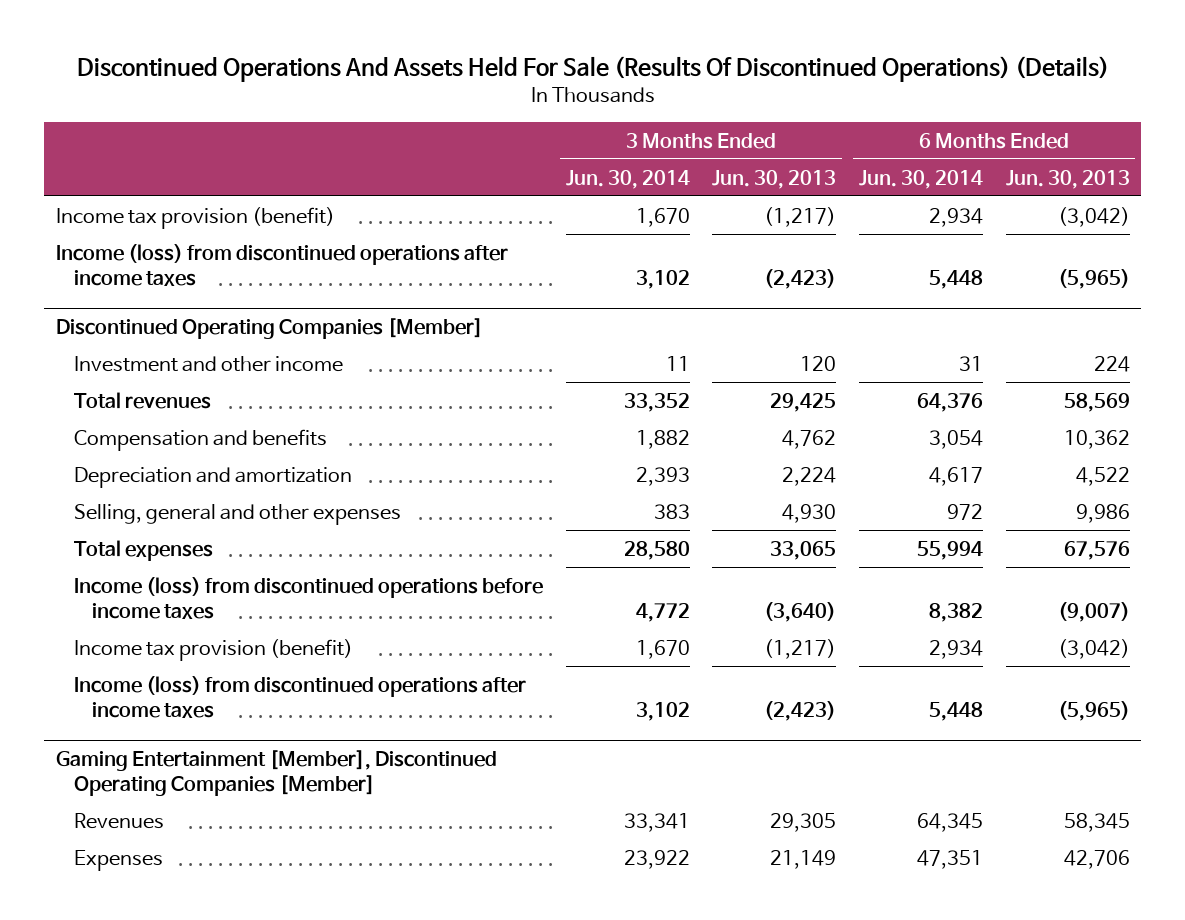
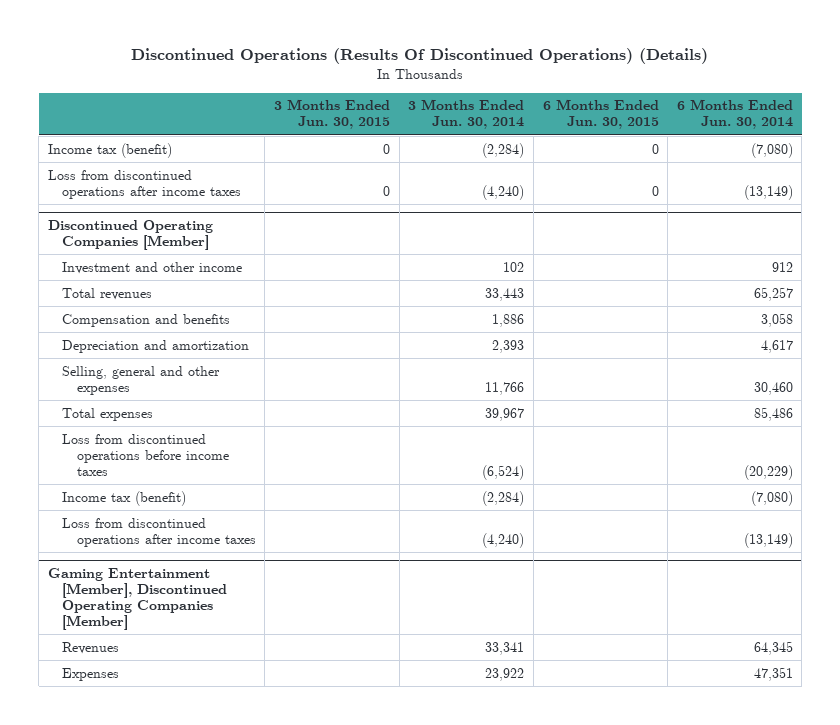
[76,56,1109,83] Discontinued Operations And Assets Held For Sale (Results Of Discontinued Operations) (Details) -> [131,48,709,65] Discontinued Operations (Results Of Discontinued Operations) (Details)
[712,169,837,189] Jun. 30, 2013 -> none
[1005,169,1130,189] Jun. 30, 2013 -> none
none -> [274,99,391,130] 3 Months Ended Jun. 30, 2015
none -> [542,99,659,130] 6 Months Ended Jun. 30, 2015
[55,206,335,229] Income tax provision (benefit) -> [47,142,172,158] Income tax (benefit)
[635,207,690,227] 1,670 -> [482,142,525,158] (2,284)
[928,207,983,227] 2,934 -> [750,142,793,158] (7,080)
[55,243,508,286] Income (loss) from discontinued operations after income taxes -> [47,169,242,199] Loss from discontinued operations after income taxes
[635,269,690,289] 3,102 -> [482,184,525,200] (4,240)
[928,269,983,289] 5,448 -> [743,184,793,200] (13,149)
[665,355,690,371] 11 -> [503,261,525,272] 102
[958,355,983,371] 31 -> [771,261,793,272] 912
[623,392,690,412] 33,352 -> [485,287,525,301] 33,443
[916,392,983,412] 64,376 -> [753,286,793,301] 65,257
[635,429,690,449] 1,882 -> [492,313,525,327] 1,886
[928,429,983,449] 3,054 -> [760,312,793,327] 3,058
[653,503,690,519] 383 -> [485,381,525,395] 11,766
[946,503,983,520] 972 -> [753,381,793,395] 30,460
[623,540,690,560] 28,580 -> [485,407,525,421] 39,967
[916,540,983,560] 55,994 -> [753,406,793,421] 85,486
[74,576,544,619] Income (loss) from discontinued operations before income taxes -> [62,433,229,476] Loss from discontinued operations before income taxes
[635,602,690,622] 4,772 -> [482,464,525,480] (6,524)
[928,602,983,622] 8,382 -> [743,464,793,480] (20,229)
[74,638,354,661] Income tax provision (benefit) -> [62,490,187,506] Income tax (benefit)
[635,639,690,659] 1,670 -> [482,490,525,506] (2,284)
[928,639,983,659] 2,934 -> [750,490,793,506] (7,080)
[74,675,527,718] Income (loss) from discontinued operations after income taxes -> [62,517,256,547] Loss from discontinued operations after income taxes
[635,701,690,721] 3,102 -> [482,532,525,548] (4,240)
[928,701,983,721] 5,448 -> [743,532,793,548] (13,149)

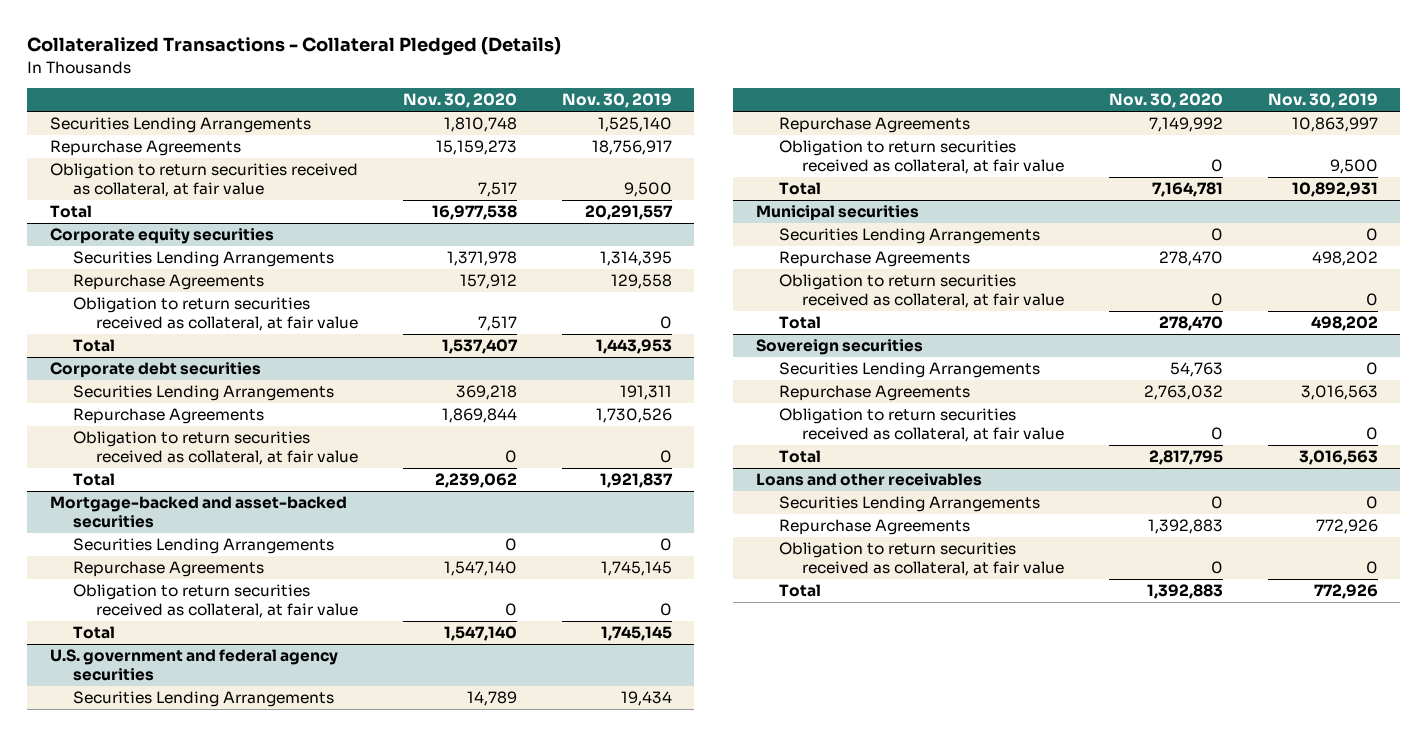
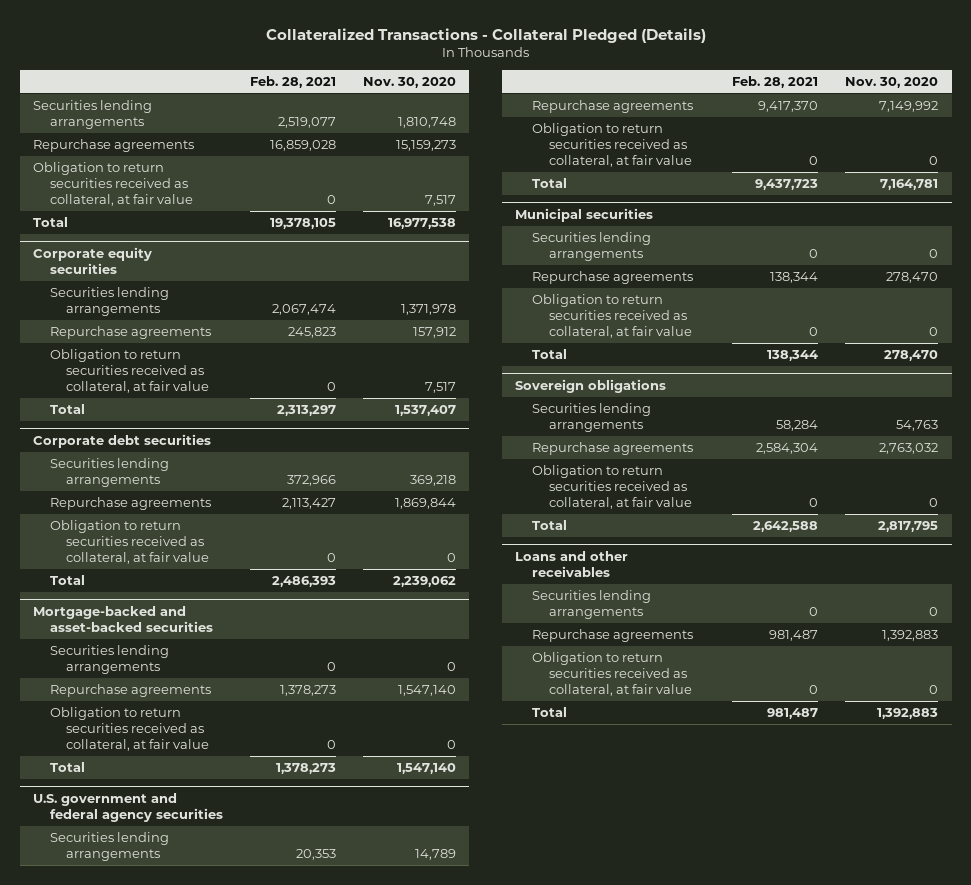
[561,93,672,109] Nov. 30, 2019 -> none
none -> [249,76,336,89] Feb. 28, 2021
[49,117,311,134] Securities Lending Arrangements -> [33,99,153,129] Securities lending arrangements
[49,140,241,157] Repurchase Agreements -> [33,138,195,152] Repurchase agreements
[72,251,334,268] Securities Lending Arrangements -> [49,286,169,316] Securities lending arrangements
[72,274,264,291] Repurchase Agreements -> [49,325,211,339] Repurchase agreements
[72,385,334,402] Securities Lending Arrangements -> [49,457,169,487] Securities lending arrangements
[72,408,264,425] Repurchase Agreements -> [49,496,211,510] Repurchase agreements
[72,538,334,555] Securities Lending Arrangements -> [49,644,169,674] Securities lending arrangements
[72,561,264,578] Repurchase Agreements -> [49,683,211,697] Repurchase agreements
[72,691,334,708] Securities Lending Arrangements -> [49,831,169,861] Securities lending arrangements
[778,117,970,134] Repurchase Agreements -> [531,99,693,113] Repurchase agreements
[778,228,1040,245] Securities Lending Arrangements -> [531,231,651,261] Securities lending arrangements
[778,251,970,268] Repurchase Agreements -> [531,270,693,284] Repurchase agreements
[755,339,923,356] Sovereign securities -> [515,378,667,393] Sovereign obligations
[778,362,1040,379] Securities Lending Arrangements -> [531,402,651,432] Securities lending arrangements
[778,385,970,402] Repurchase Agreements -> [531,441,693,455] Repurchase agreements
[778,496,1040,513] Securities Lending Arrangements -> [531,589,651,619] Securities lending arrangements
[778,519,970,536] Repurchase Agreements -> [531,628,693,642] Repurchase agreements

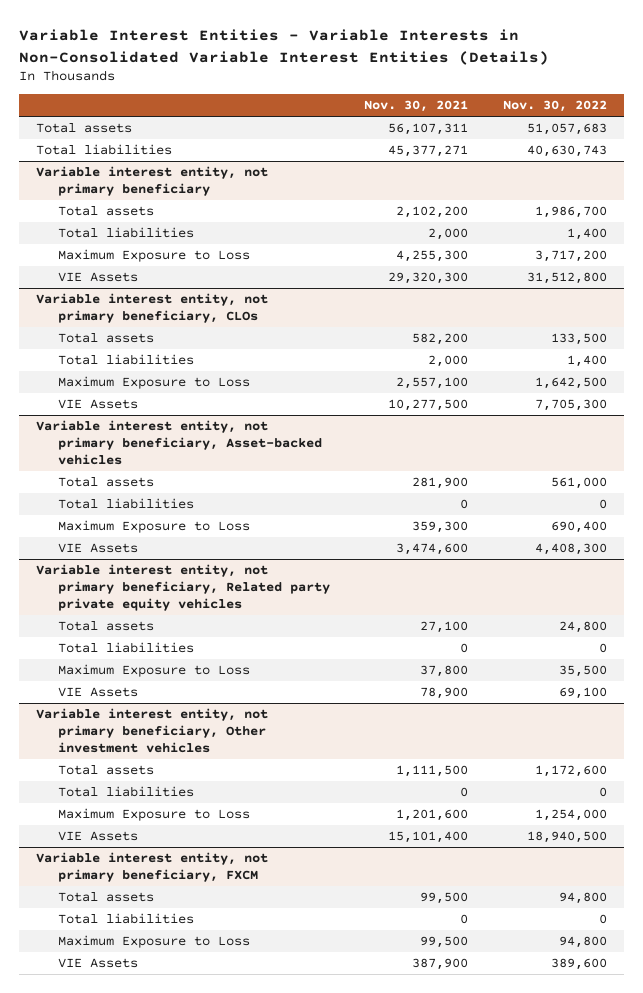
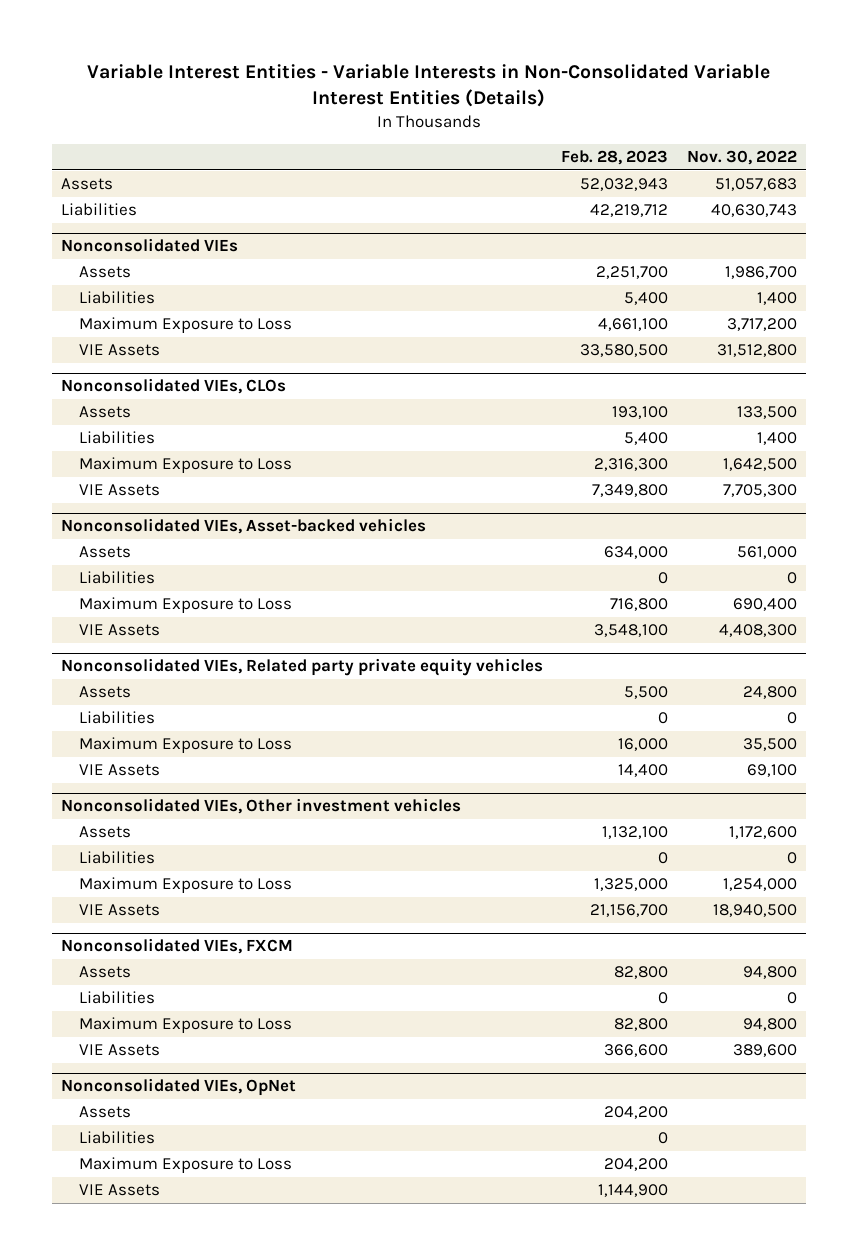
[364,100,469,113] Nov. 30, 2021 -> none
none -> [561,149,669,165] Feb. 28, 2023
[35,123,132,134] Total assets -> [60,178,113,191] Assets
[35,144,172,156] Total liabilities -> [60,203,137,217] Liabilities
[35,166,268,197] Variable interest entity, not primary beneficiary -> [60,238,238,253] Nonconsolidated VIEs
[57,206,154,217] Total assets -> [78,266,131,279] Assets
[57,227,194,239] Total liabilities -> [78,291,155,305] Liabilities
[35,293,268,324] Variable interest entity, not primary beneficiary, CLOs -> none
none -> [60,378,286,395] Nonconsolidated VIEs, CLOs
[57,333,154,344] Total assets -> [78,406,131,419] Assets
[57,354,194,366] Total liabilities -> [78,431,155,445] Liabilities
[35,420,322,466] Variable interest entity, not primary beneficiary, Asset-backed vehicles -> none
none -> [60,518,426,535] Nonconsolidated VIEs, Asset-backed vehicles
[57,477,154,488] Total assets -> [78,546,131,559] Assets
[57,498,194,510] Total liabilities -> [78,571,155,585] Liabilities
[35,564,330,612] Variable interest entity, not primary beneficiary, Related party private equity vehicles -> none
none -> [60,658,543,677] Nonconsolidated VIEs, Related party private equity vehicles
[57,621,154,632] Total assets -> [78,686,131,699] Assets
[57,642,194,654] Total liabilities -> [78,711,155,725] Liabilities
[35,708,268,754] Variable interest entity, not primary beneficiary, Other investment vehicles -> none
none -> [60,798,461,815] Nonconsolidated VIEs, Other investment vehicles
[57,765,154,776] Total assets -> [78,826,131,839] Assets
[57,786,194,798] Total liabilities -> [78,851,155,865] Liabilities
[35,852,268,883] Variable interest entity, not primary beneficiary, FXCM -> none
none -> [60,938,293,955] Nonconsolidated VIEs, FXCM
[57,892,154,903] Total assets -> [78,966,131,979] Assets
[57,913,194,925] Total liabilities -> [78,991,155,1005] Liabilities
none -> [60,1078,296,1097] Nonconsolidated VIEs, OpNet
none -> [78,1106,131,1119] Assets
none -> [78,1131,155,1145] Liabilities
none -> [78,1157,292,1174] Maximum Exposure to Loss
none -> [78,1184,160,1197] VIE Assets

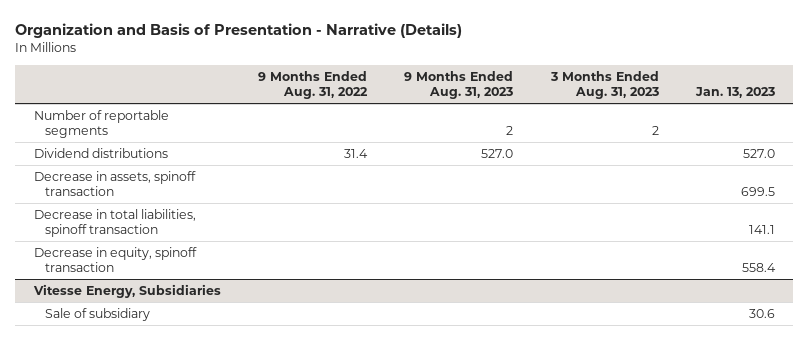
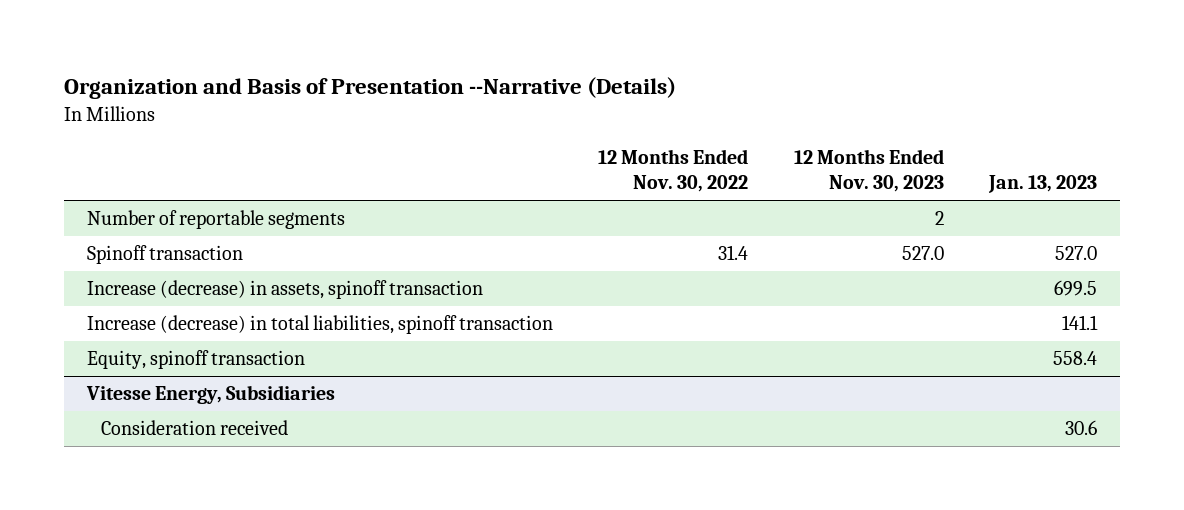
[15,22,463,38] Organization and Basis of Presentation - Narrative (Details) -> [63,77,676,100] Organization and Basis of Presentation --Narrative (Details)
[258,70,369,99] 9 Months Ended Aug. 31, 2022 -> none
[404,70,514,99] 9 Months Ended Aug. 31, 2023 -> none
[549,70,659,99] 3 Months Ended Aug. 31, 2023 -> none
none -> [598,149,749,193] 12 Months Ended Nov. 30, 2022
none -> [793,149,944,193] 12 Months Ended Nov. 30, 2023
[33,147,168,158] Dividend distributions -> [86,245,243,265] Spinoff transaction
[33,170,196,197] Decrease in assets, spinoff transaction -> [86,280,483,300] Increase (decrease) in assets, spinoff transaction
[33,208,196,238] Decrease in total liabilities, spinoff transaction -> [86,315,553,335] Increase (decrease) in total liabilities, spinoff transaction
[33,246,197,273] Decrease in equity, spinoff transaction -> [86,350,305,370] Equity, spinoff transaction
[45,307,151,321] Sale of subsidiary -> [101,420,289,436] Consideration received

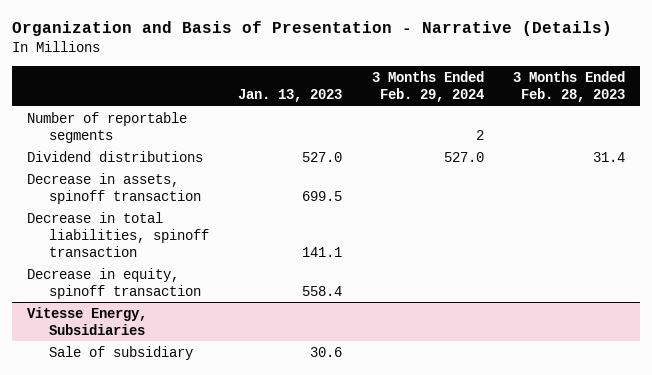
[63,77,676,100] Organization and Basis of Presentation --Narrative (Details) -> [11,21,612,37] Organization and Basis of Presentation - Narrative (Details)
[598,149,749,193] 12 Months Ended Nov. 30, 2022 -> none
[793,149,944,193] 12 Months Ended Nov. 30, 2023 -> none
none -> [371,71,484,103] 3 Months Ended Feb. 29, 2024
none -> [513,71,626,103] 3 Months Ended Feb. 28, 2023
[86,245,243,265] Spinoff transaction -> [26,150,203,162] Dividend distributions
[86,280,483,300] Increase (decrease) in assets, spinoff transaction -> [26,172,201,204] Decrease in assets, spinoff transaction
[86,315,553,335] Increase (decrease) in total liabilities, spinoff transaction -> [26,211,209,257] Decrease in total liabilities, spinoff transaction
[86,350,305,370] Equity, spinoff transaction -> [26,267,201,299] Decrease in equity, spinoff transaction
[101,420,289,436] Consideration received -> [48,345,193,360] Sale of subsidiary

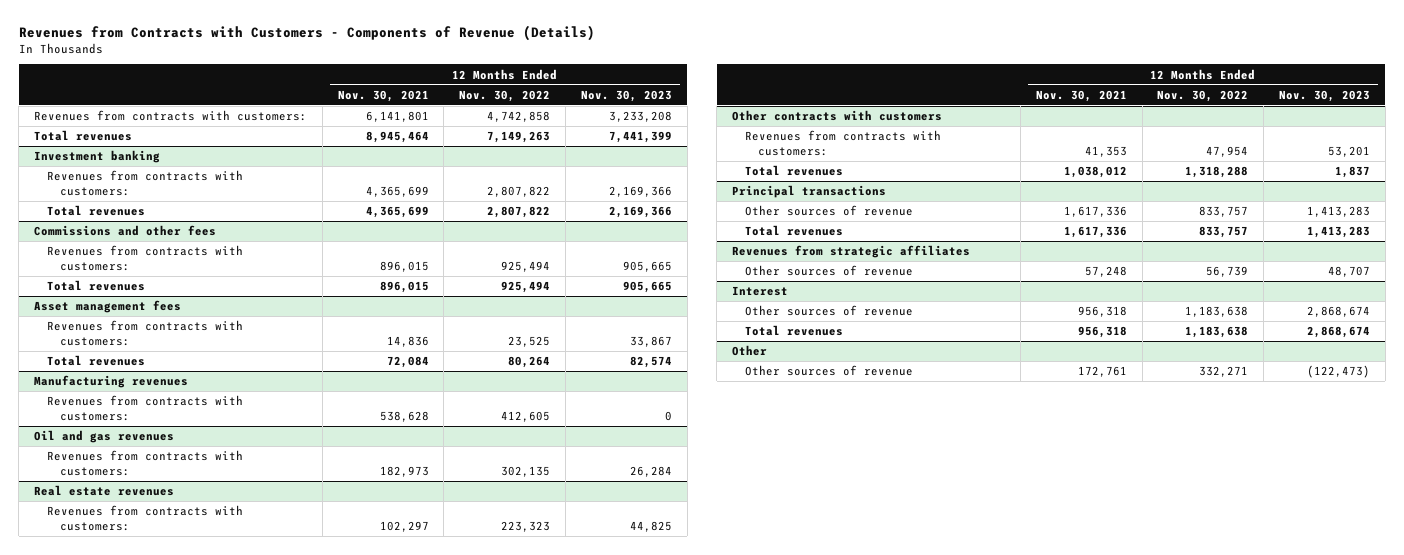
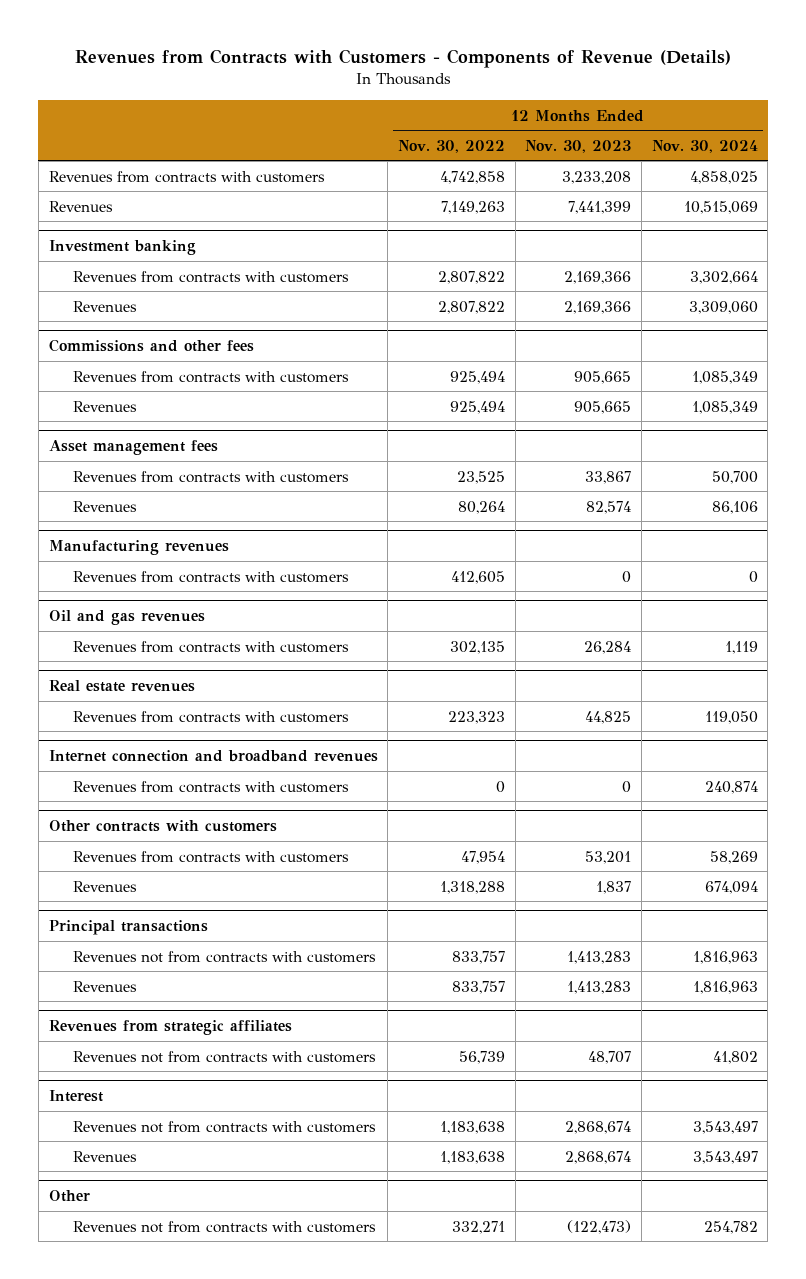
[337,89,429,102] Nov. 30, 2021 -> none
none -> [651,139,758,153] Nov. 30, 2024
[33,110,307,122] Revenues from contracts with customers: -> [48,170,325,183] Revenues from contracts with customers
[33,130,132,142] Total revenues -> [48,200,113,212] Revenues
[46,170,243,197] Revenues from contracts with customers: -> [73,270,350,283] Revenues from contracts with customers
[46,205,145,217] Total revenues -> [73,300,138,312] Revenues
[46,245,243,272] Revenues from contracts with customers: -> [73,370,350,383] Revenues from contracts with customers
[46,280,145,292] Total revenues -> [73,400,138,412] Revenues
[46,320,243,347] Revenues from contracts with customers: -> [73,470,350,483] Revenues from contracts with customers
[46,355,145,367] Total revenues -> [73,500,138,512] Revenues
[46,395,243,422] Revenues from contracts with customers: -> [73,570,350,583] Revenues from contracts with customers
[46,450,243,477] Revenues from contracts with customers: -> [73,640,350,653] Revenues from contracts with customers
[46,505,243,532] Revenues from contracts with customers: -> [73,710,350,723] Revenues from contracts with customers
none -> [48,750,378,763] Internet connection and broadband revenues
none -> [73,780,350,793] Revenues from contracts with customers
[745,130,942,157] Revenues from contracts with customers: -> [73,850,350,863] Revenues from contracts with customers
[745,165,844,177] Total revenues -> [73,880,138,892] Revenues
[745,205,914,217] Other sources of revenue -> [73,950,377,963] Revenues not from contracts with customers
[745,225,844,237] Total revenues -> [73,980,138,992] Revenues
[745,265,914,277] Other sources of revenue -> [73,1050,377,1063] Revenues not from contracts with customers
[745,305,914,317] Other sources of revenue -> [73,1120,377,1133] Revenues not from contracts with customers
[745,325,844,337] Total revenues -> [73,1150,138,1162] Revenues
[745,365,914,377] Other sources of revenue -> [73,1220,377,1233] Revenues not from contracts with customers

